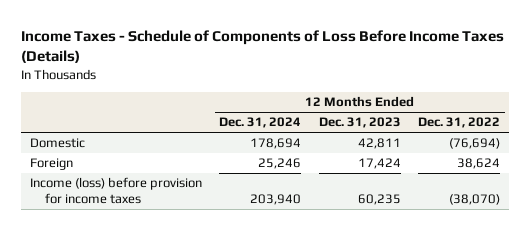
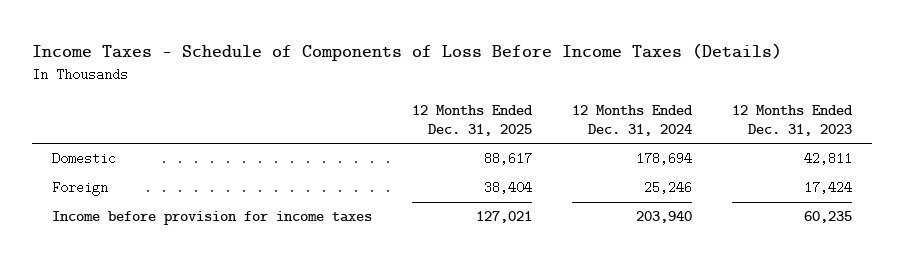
[418,117,501,129] Dec. 31, 2022 -> none
none -> [412,104,534,136] 12 Months Ended Dec. 31, 2025
[29,177,202,205] Income (loss) before provision for income taxes -> [52,211,373,226] Income before provision for income taxes

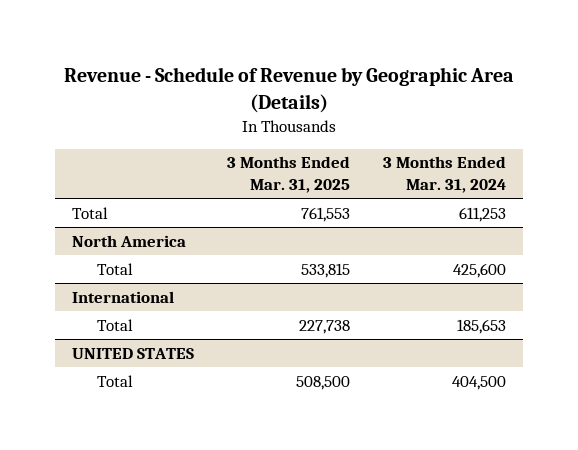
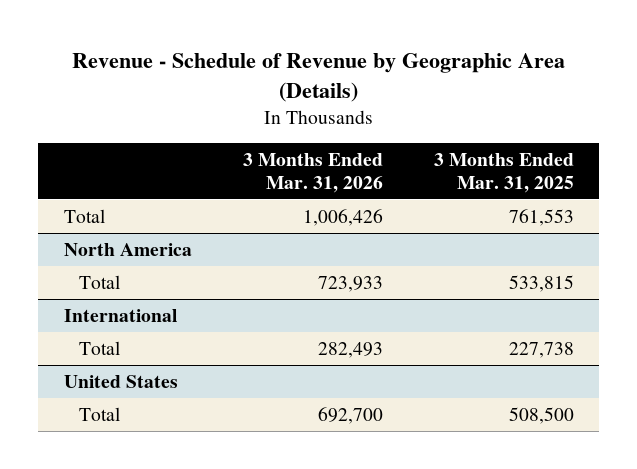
[383,156,507,194] 3 Months Ended Mar. 31, 2024 -> none
none -> [242,152,383,193] 3 Months Ended Mar. 31, 2026
[71,347,194,359] UNITED STATES -> [63,374,178,388] United States

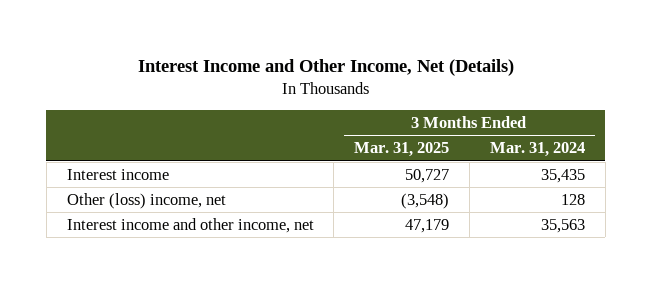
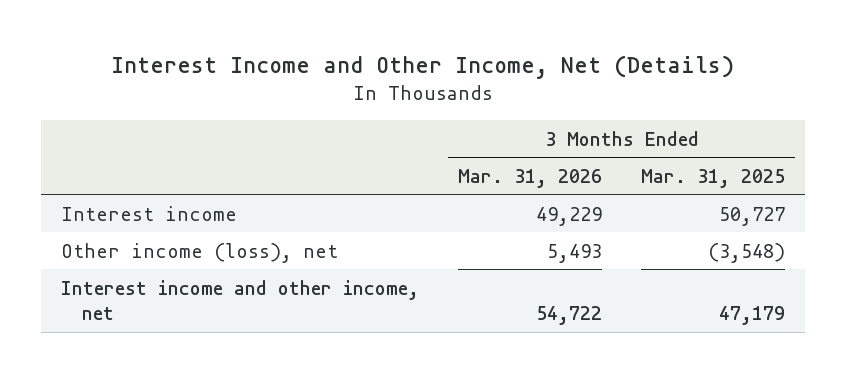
[489,142,585,158] Mar. 31, 2024 -> none
none -> [458,168,603,188] Mar. 31, 2026
[66,192,226,209] Other (loss) income, net -> [60,242,338,263] Other income (loss), net

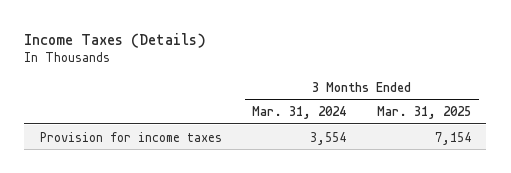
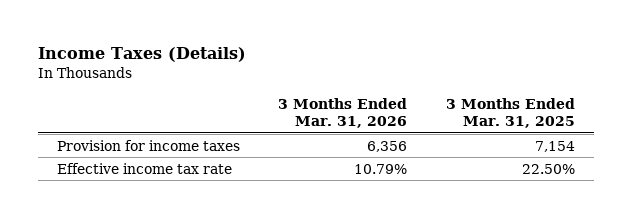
[252,106,347,120] Mar. 31, 2024 -> none
none -> [278,97,408,129] 3 Months Ended Mar. 31, 2026
none -> [56,162,232,174] Effective income tax rate

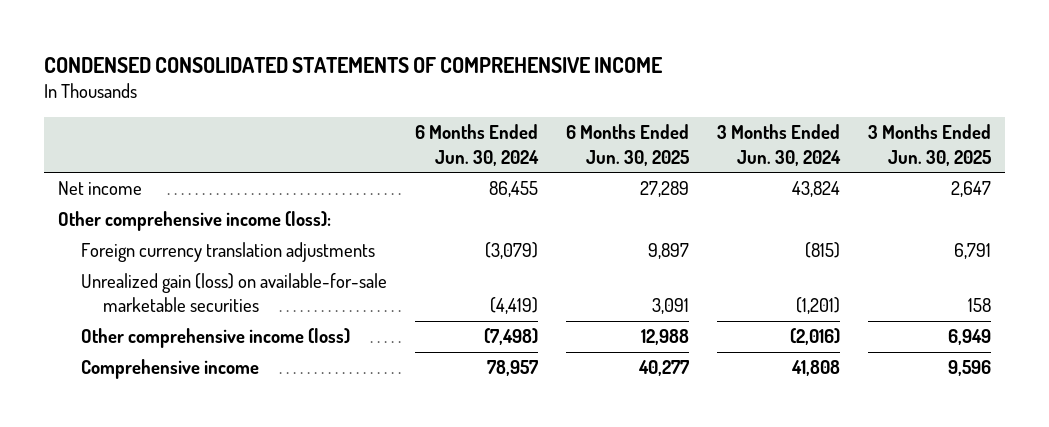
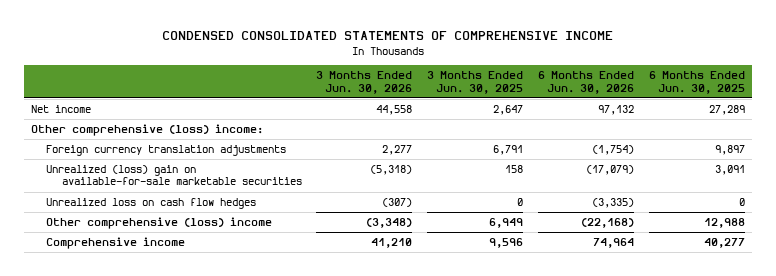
[414,124,539,166] 6 Months Ended Jun. 30, 2024 -> none
[717,124,842,166] 3 Months Ended Jun. 30, 2024 -> none
none -> [316,71,413,94] 3 Months Ended Jun. 30, 2026
none -> [537,71,634,94] 6 Months Ended Jun. 30, 2026
[58,211,332,232] Other comprehensive income (loss): -> [31,124,264,137] Other comprehensive (loss) income:
[80,273,387,313] Unrealized gain (loss) on available-for-sale marketable securities -> [46,165,302,186] Unrealized (loss) gain on available-for-sale marketable securities
none -> [46,198,257,210] Unrealized loss on cash flow hedges
[80,328,350,349] Other comprehensive income (loss) -> [46,217,273,230] Other comprehensive (loss) income

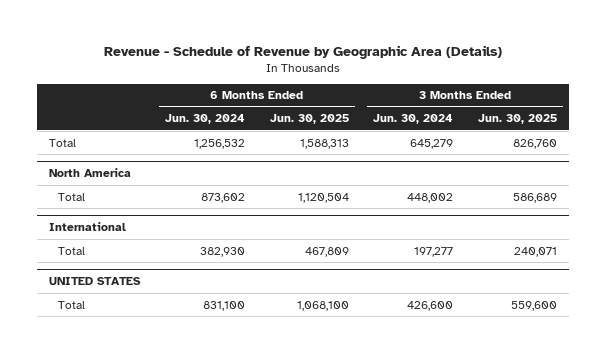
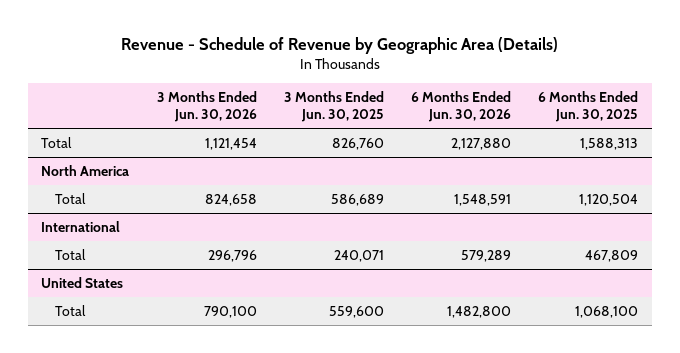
[165,114,246,125] Jun. 30, 2024 -> none
[373,114,454,125] Jun. 30, 2024 -> none
none -> [156,90,257,123] 3 Months Ended Jun. 30, 2026
none -> [411,90,512,123] 6 Months Ended Jun. 30, 2026
[49,277,142,286] UNITED STATES -> [41,276,124,288] United States

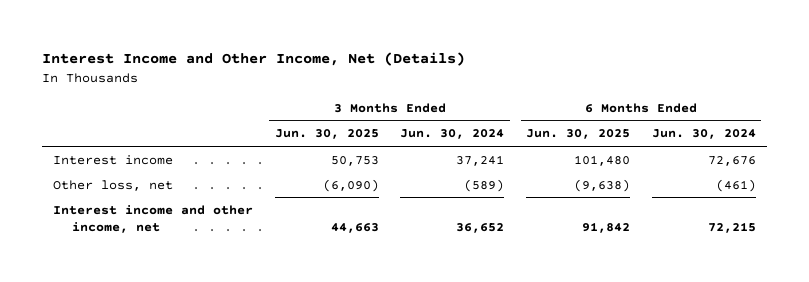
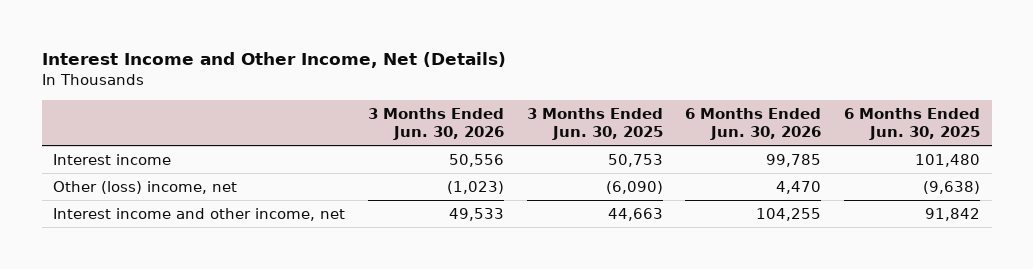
[400,129,505,140] Jun. 30, 2024 -> none
[651,129,756,140] Jun. 30, 2024 -> none
none -> [367,108,504,141] 3 Months Ended Jun. 30, 2026
none -> [685,108,822,141] 6 Months Ended Jun. 30, 2026
[52,179,173,191] Other loss, net -> [53,181,238,195] Other (loss) income, net

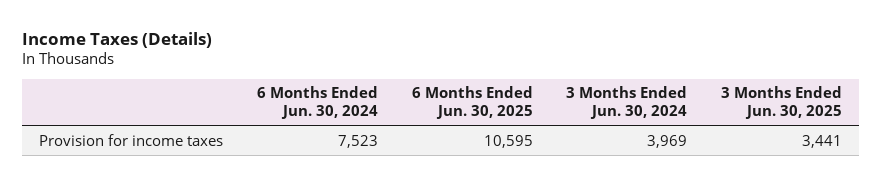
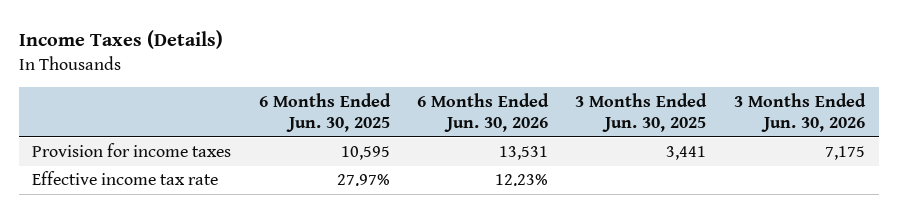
[256,86,378,119] 6 Months Ended Jun. 30, 2024 -> none
[566,86,688,119] 3 Months Ended Jun. 30, 2024 -> none
none -> [417,92,550,133] 6 Months Ended Jun. 30, 2026
none -> [733,92,866,133] 3 Months Ended Jun. 30, 2026
none -> [32,171,219,186] Effective income tax rate

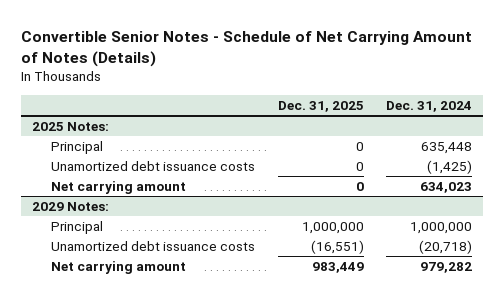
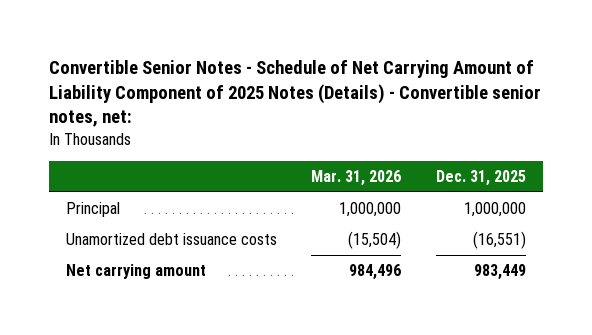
[20,30,472,68] Convertible Senior Notes - Schedule of Net Carrying Amount of Notes (Details) -> [49,59,542,128] Convertible Senior Notes - Schedule of Net Carrying Amount of Liability Component of 2025 Notes (Details) - Convertible senior notes, net:
[386,101,473,113] Dec. 31, 2024 -> none
none -> [311,169,402,186] Mar. 31, 2026
[31,121,109,131] 2025 Notes: -> none
[51,140,104,154] Principal -> none
[51,160,256,171] Unamortized debt issuance costs -> none
[51,180,187,194] Net carrying amount -> none
[31,201,109,211] 2029 Notes: -> none

